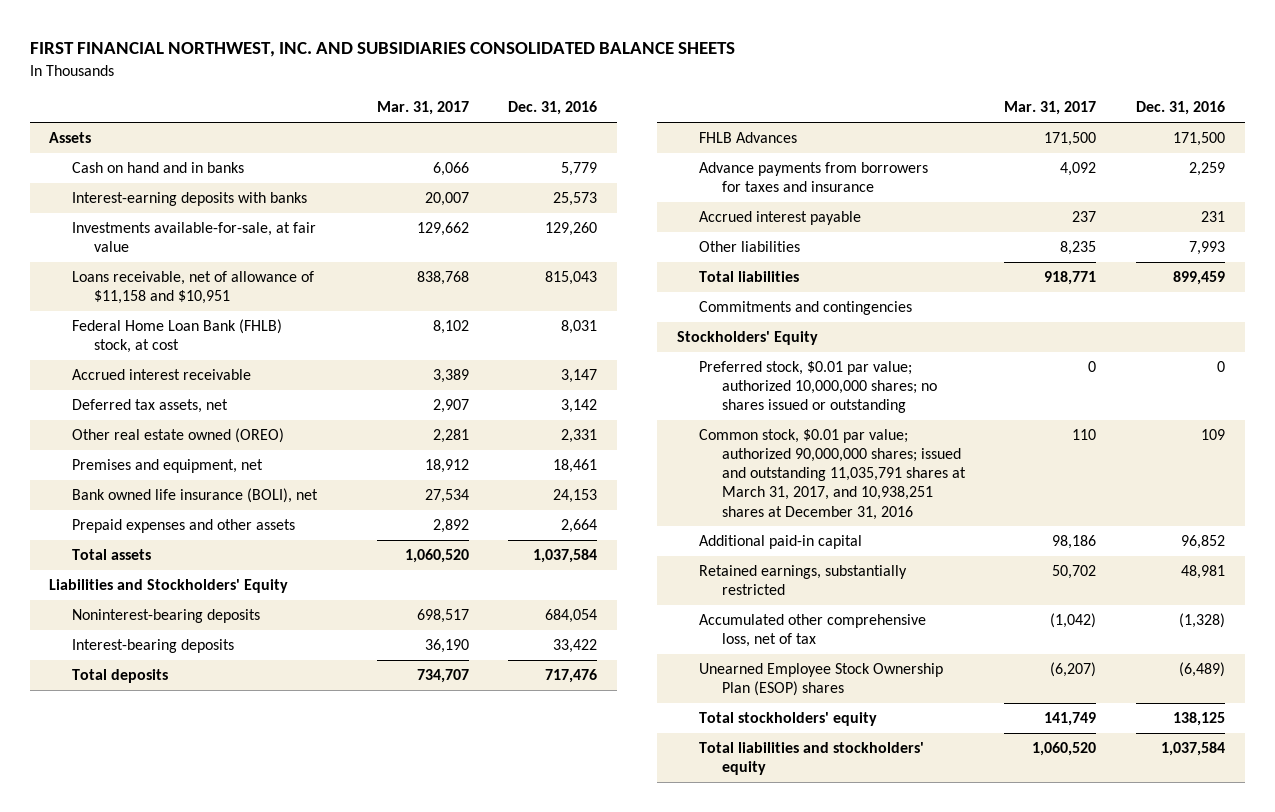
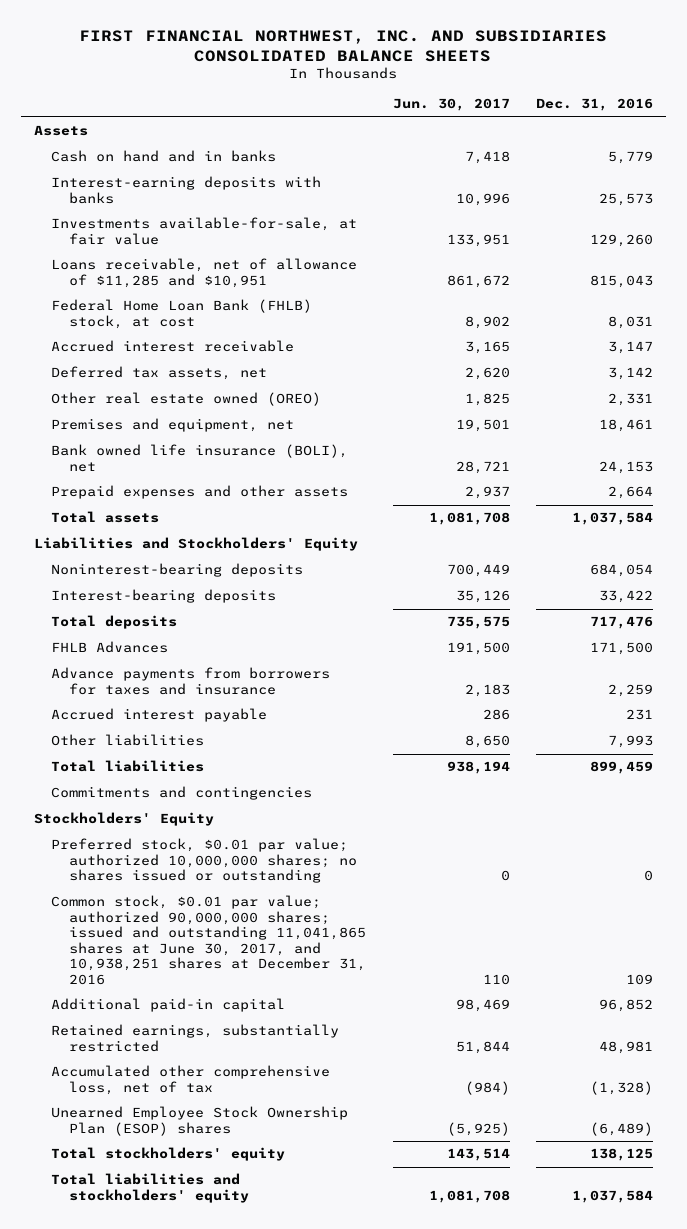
[376,101,469,116] Mar. 31, 2017 -> none
none -> [392,98,510,112] Jun. 30, 2017
[71,271,314,305] Loans receivable, net of allowance of $11,158 and $10,951 -> [51,258,358,288] Loans receivable, net of allowance of $11,285 and $10,951
[699,429,966,520] Common stock, $0.01 par value; authorized 90,000,000 shares; issued and outstanding 11,035,791 shares at March 31, 2017, and 10,938,251 shares at December 31, 2016 -> [51,895,367,985] Common stock, $0.01 par value; authorized 90,000,000 shares; issued and outstanding 11,041,865 shares at June 30, 2017, and 10,938,251 shares at December 31, 2016

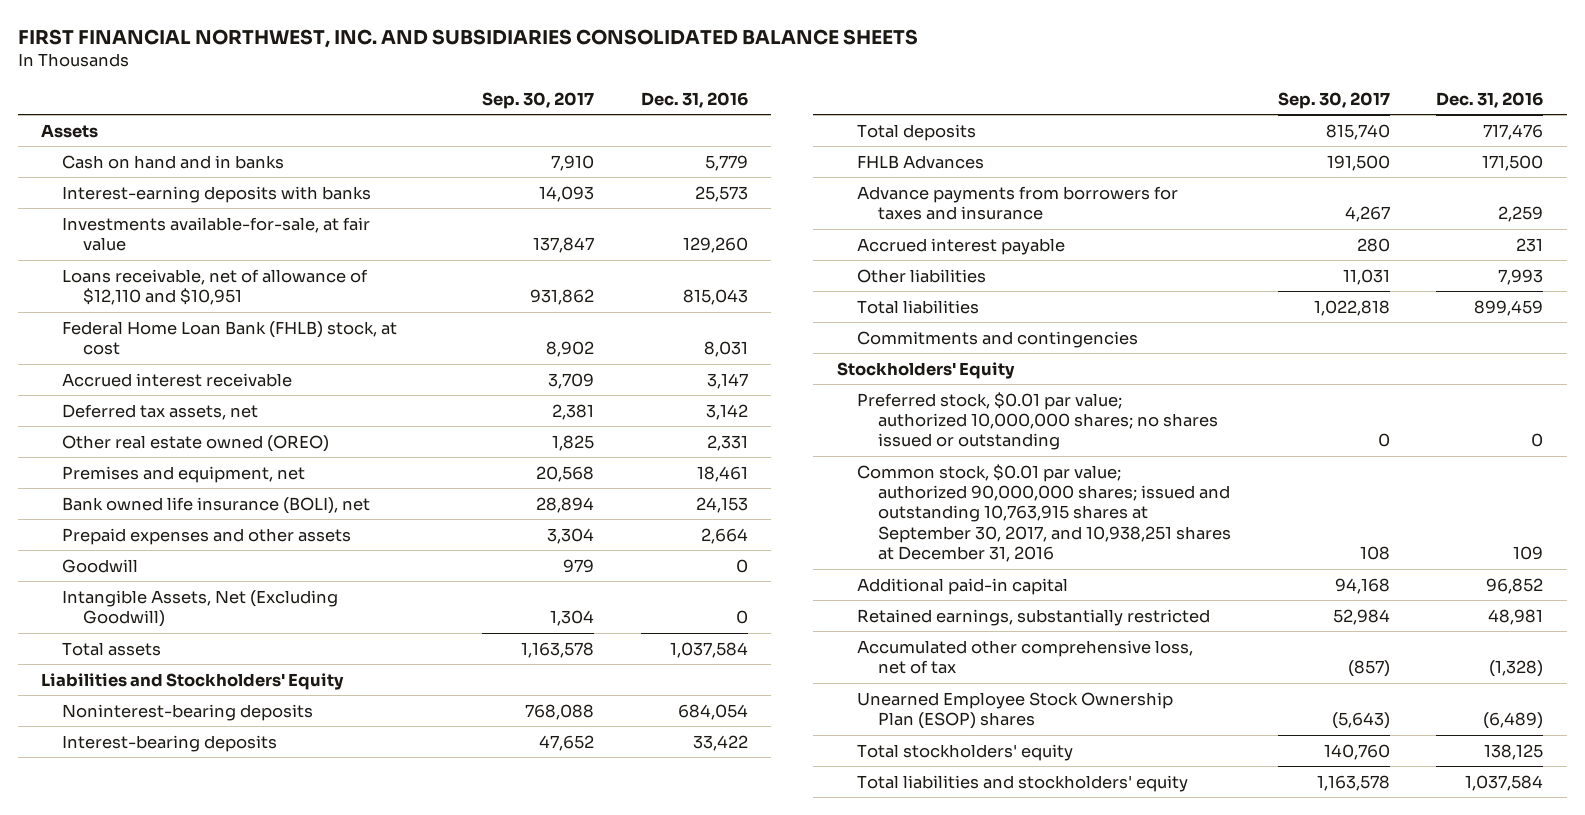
[392,98,510,112] Jun. 30, 2017 -> none
none -> [482,91,595,109] Sep. 30, 2017
[51,258,358,288] Loans receivable, net of allowance of $11,285 and $10,951 -> [61,268,368,306] Loans receivable, net of allowance of $12,110 and $10,951
none -> [61,558,138,573] Goodwill
none -> [61,589,338,628] Intangible Assets, Net (Excluding Goodwill)
[51,895,367,985] Common stock, $0.01 par value; authorized 90,000,000 shares; issued and outstanding 11,041,865 shares at June 30, 2017, and 10,938,251 shares at December 31, 2016 -> [857,463,1231,562] Common stock, $0.01 par value; authorized 90,000,000 shares; issued and outstanding 10,763,915 shares at September 30, 2017, and 10,938,251 shares at December 31, 2016

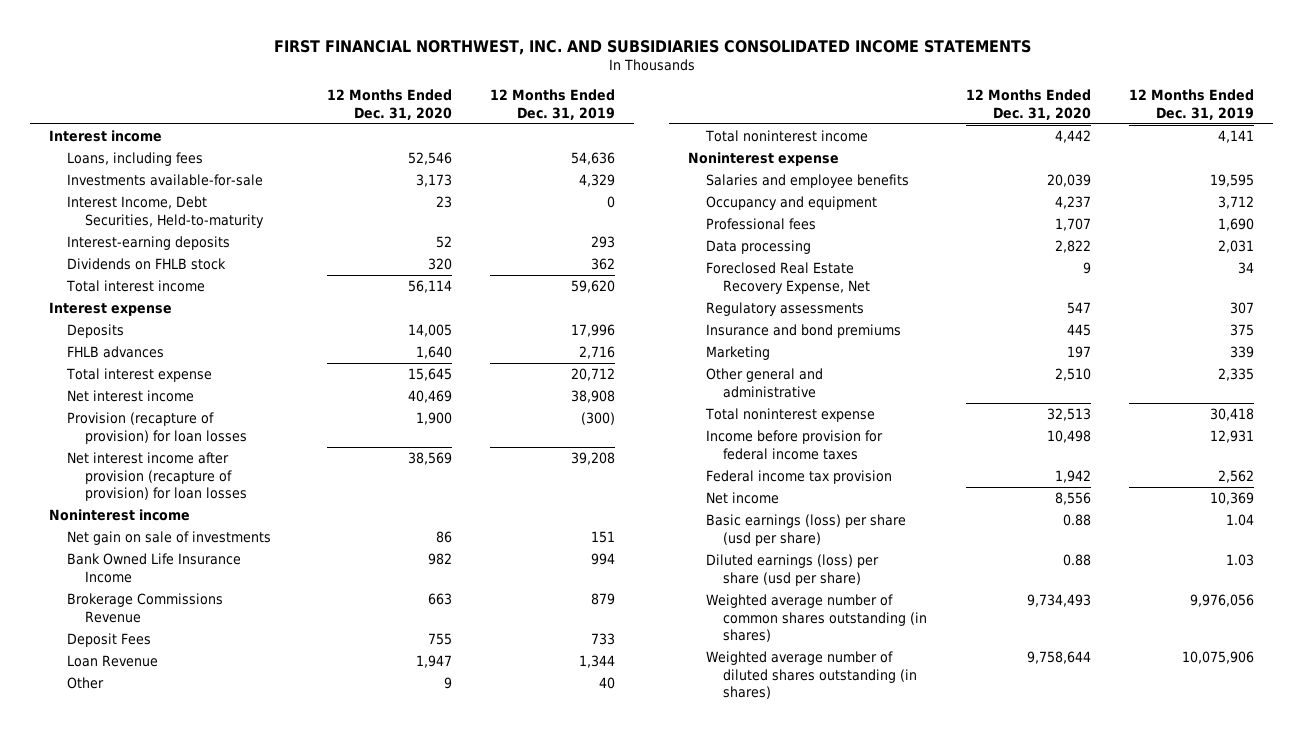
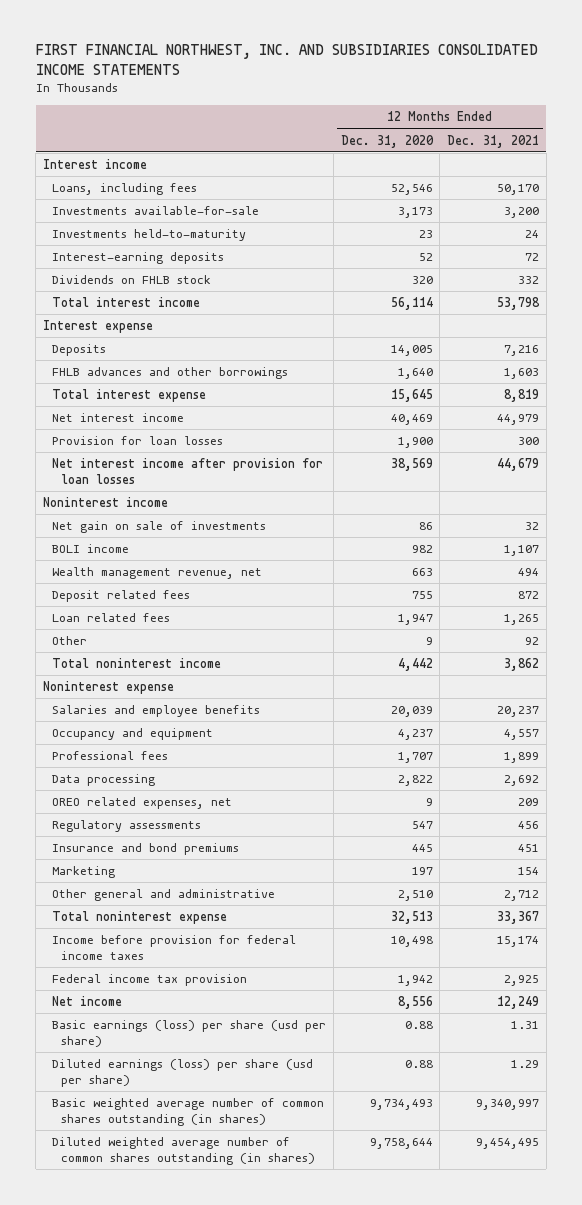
[490,89,616,120] 12 Months Ended Dec. 31, 2019 -> none
none -> [447,134,540,148] Dec. 31, 2021
[66,196,264,228] Interest Income, Debt Securities, Held-to-maturity -> [52,229,247,242] Investments held-to-maturity
[66,346,164,359] FHLB advances -> [52,367,289,380] FHLB advances and other borrowings
[66,412,247,444] Provision (recapture of provision) for loan losses -> [52,436,224,446] Provision for loan losses
[66,452,247,502] Net interest income after provision (recapture of provision) for loan losses -> [52,458,324,484] Net interest income after provision for loan losses
[66,553,241,583] Bank Owned Life Insurance Income -> [52,544,130,554] BOLI income
[66,593,223,623] Brokerage Commissions Revenue -> [52,567,263,580] Wealth management revenue, net
[66,633,151,648] Deposit Fees -> [52,590,191,603] Deposit related fees
[66,655,158,668] Loan Revenue -> [52,613,171,623] Loan related fees
[705,262,871,294] Foreclosed Real Estate Recovery Expense, Net -> [52,797,233,810] OREO related expenses, net
[705,594,928,643] Weighted average number of common shares outstanding (in shares) -> [52,1098,325,1126] Basic weighted average number of common shares outstanding (in shares)
[705,651,918,700] Weighted average number of diluted shares outstanding (in shares) -> [52,1137,316,1165] Diluted weighted average number of common shares outstanding (in shares)

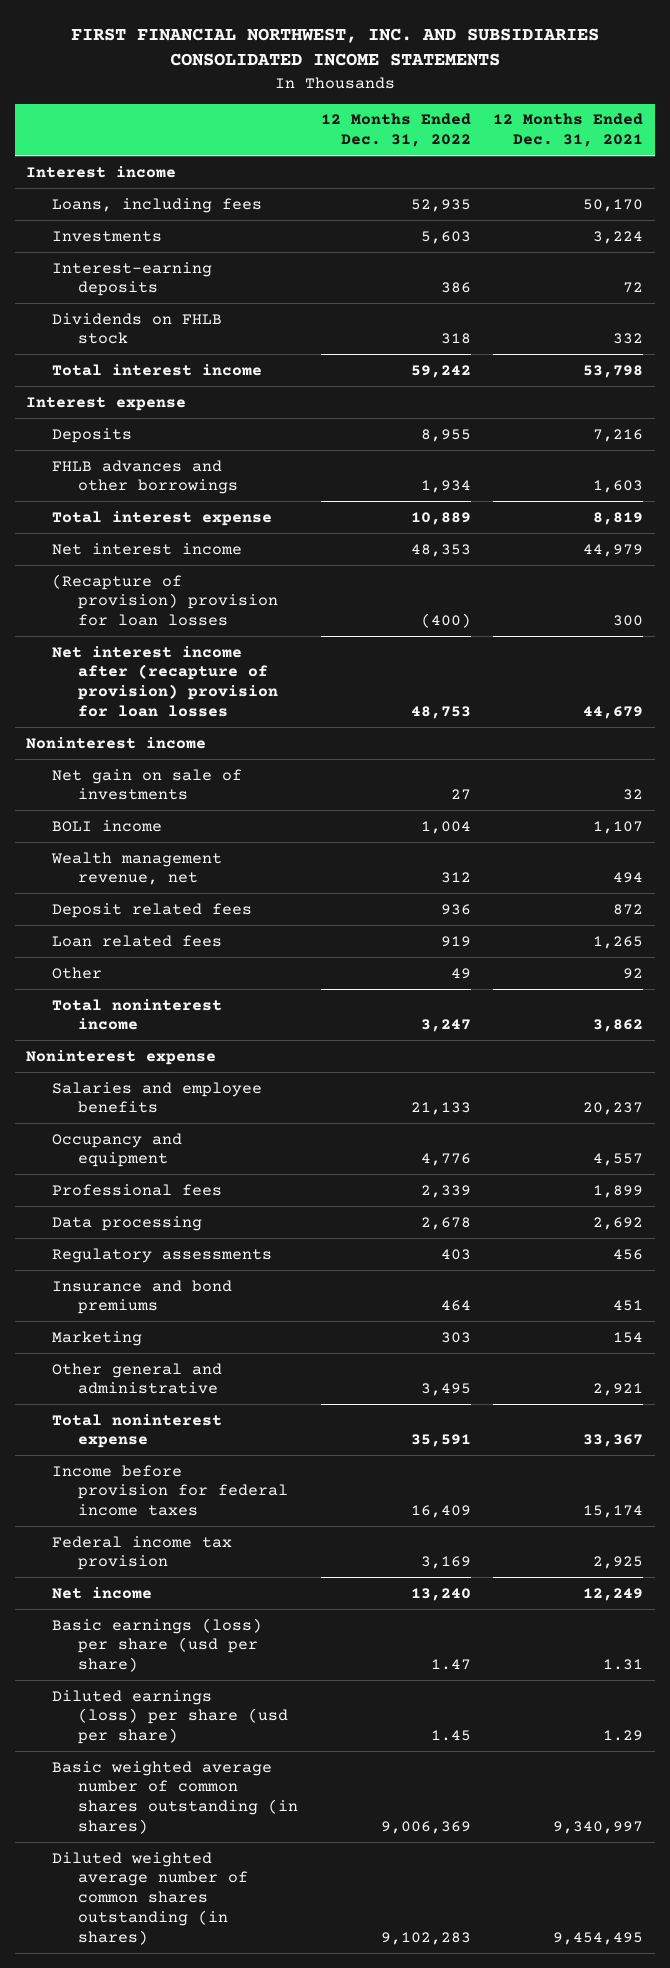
[340,134,434,148] Dec. 31, 2020 -> none
none -> [320,113,471,148] 12 Months Ended Dec. 31, 2022
[52,206,260,216] Investments available-for-sale -> none
[52,229,247,242] Investments held-to-maturity -> none
none -> [52,230,163,242] Investments
[52,436,224,446] Provision for loan losses -> [52,573,278,627] (Recapture of provision) provision for loan losses
[52,458,324,484] Net interest income after provision for loan losses -> [52,645,278,718] Net interest income after (recapture of provision) provision for loan losses
[52,797,233,810] OREO related expenses, net -> none
[504,890,540,902] 2,712 -> [593,1383,644,1397] 2,921

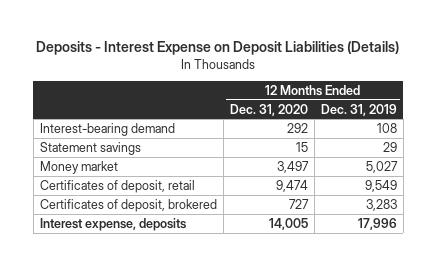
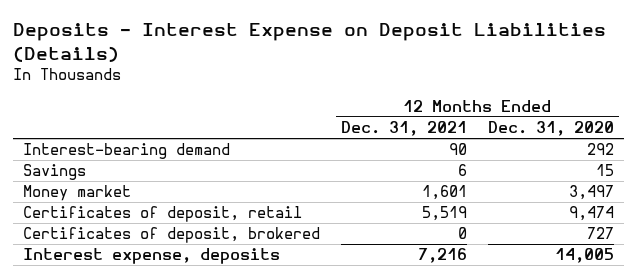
[320,103,397,116] Dec. 31, 2019 -> none
none -> [340,121,467,137] Dec. 31, 2021
[39,141,141,155] Statement savings -> [22,164,86,181] Savings

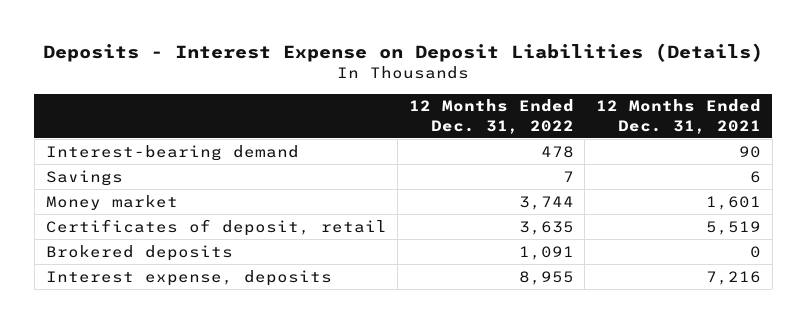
[487,121,614,137] Dec. 31, 2020 -> none
none -> [408,99,574,134] 12 Months Ended Dec. 31, 2022
[22,227,320,244] Certificates of deposit, brokered -> [45,244,233,261] Brokered deposits

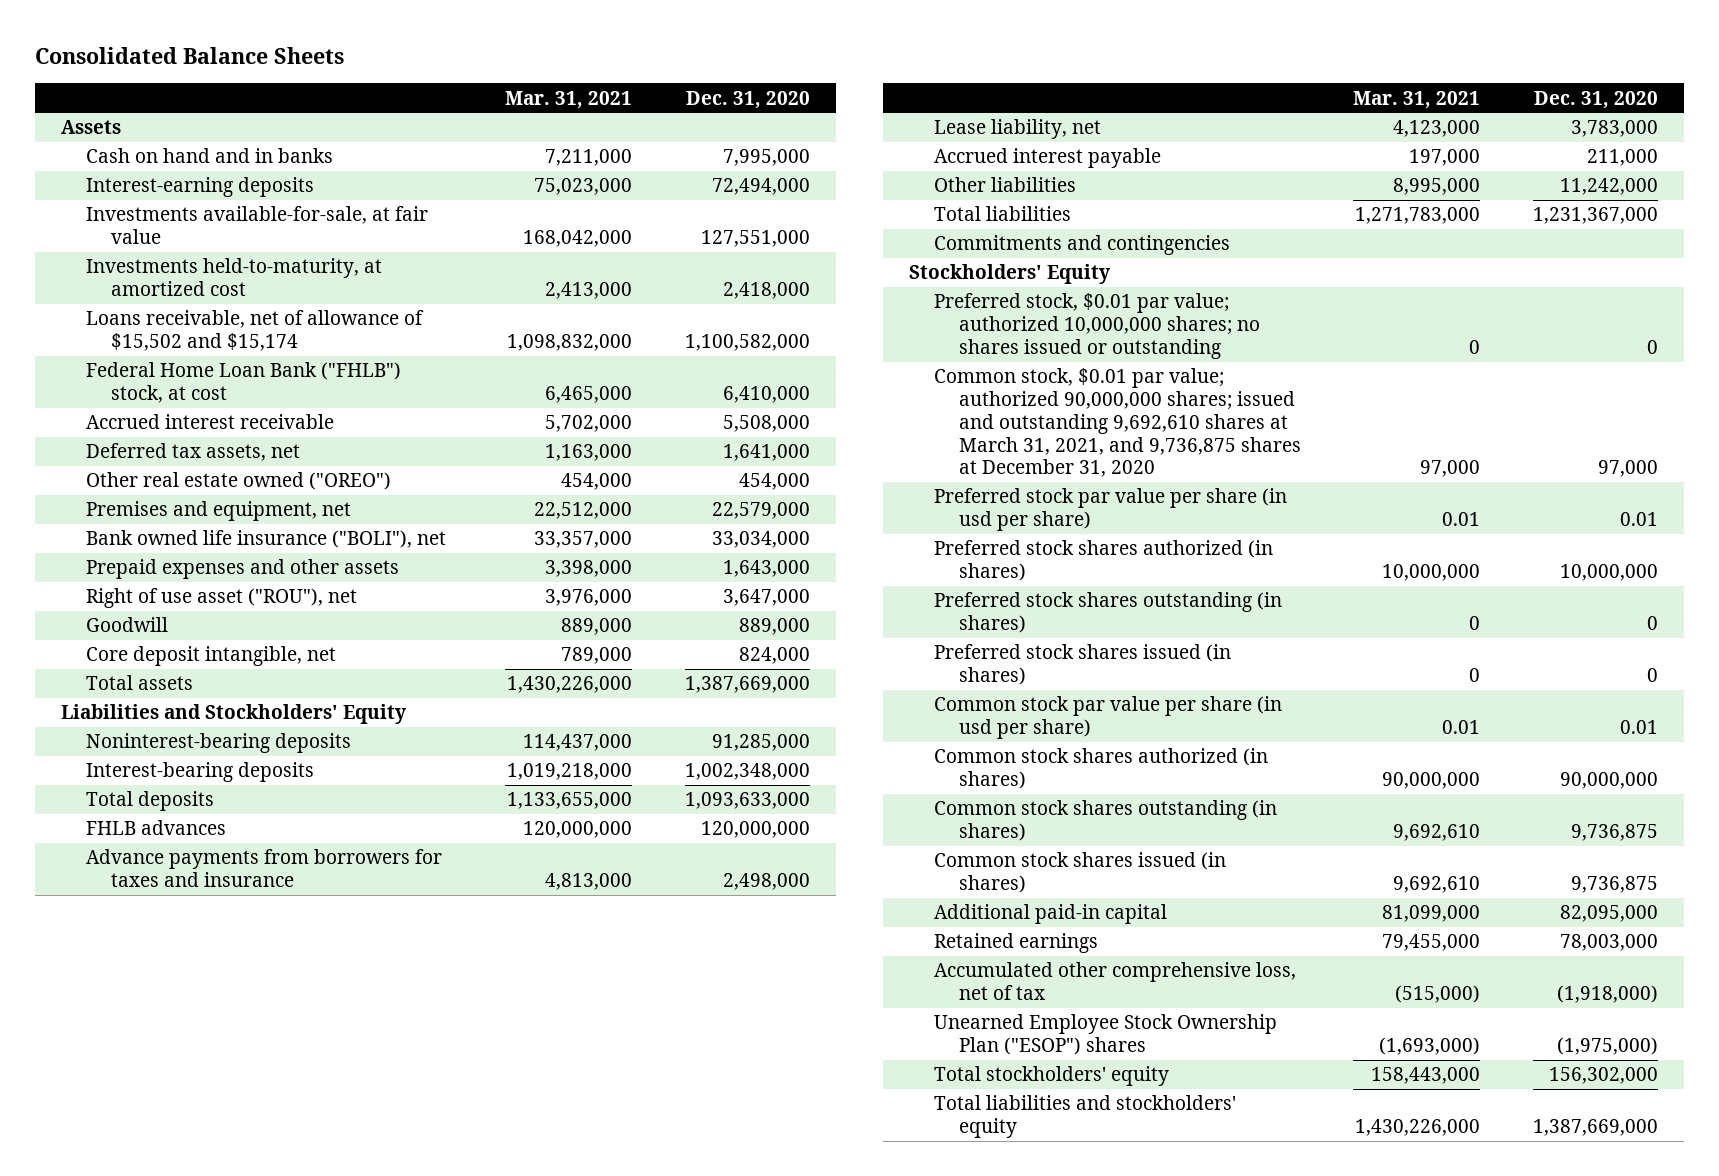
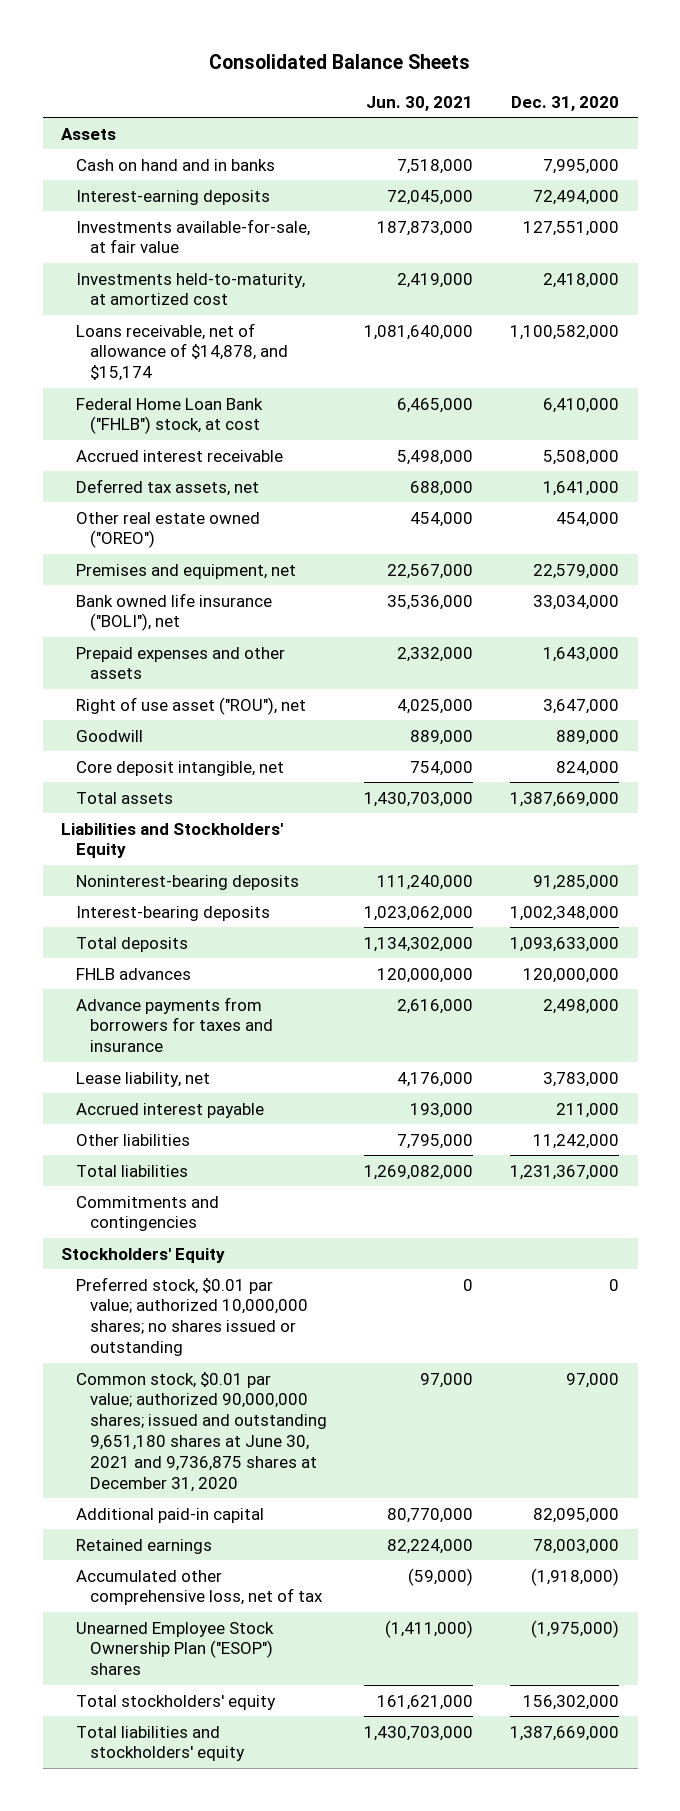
[505,90,633,109] Mar. 31, 2021 -> none
none -> [366,95,474,111] Jun. 30, 2021
[86,310,425,352] Loans receivable, net of allowance of $15,502 and $15,174 -> [75,322,289,382] Loans receivable, net of allowance of $14,878, and $15,174
[933,488,1287,532] Preferred stock par value per share (in usd per share) -> none
[933,540,1273,582] Preferred stock shares authorized (in shares) -> none
[933,592,1282,634] Preferred stock shares outstanding (in shares) -> none
[933,644,1231,686] Preferred stock shares issued (in shares) -> none
[933,696,1282,740] Common stock par value per share (in usd per share) -> none
[933,748,1268,790] Common stock shares authorized (in shares) -> none
[933,800,1277,842] Common stock shares outstanding (in shares) -> none
[933,852,1226,894] Common stock shares issued (in shares) -> none
[933,368,1301,478] Common stock, $0.01 par value; authorized 90,000,000 shares; issued and outstanding 9,692,610 shares at March 31, 2021, and 9,736,875 shares at December 31, 2020 -> [75,1371,328,1493] Common stock, $0.01 par value; authorized 90,000,000 shares; issued and outstanding 9,651,180 shares at June 30, 2021 and 9,736,875 shares at December 31, 2020

